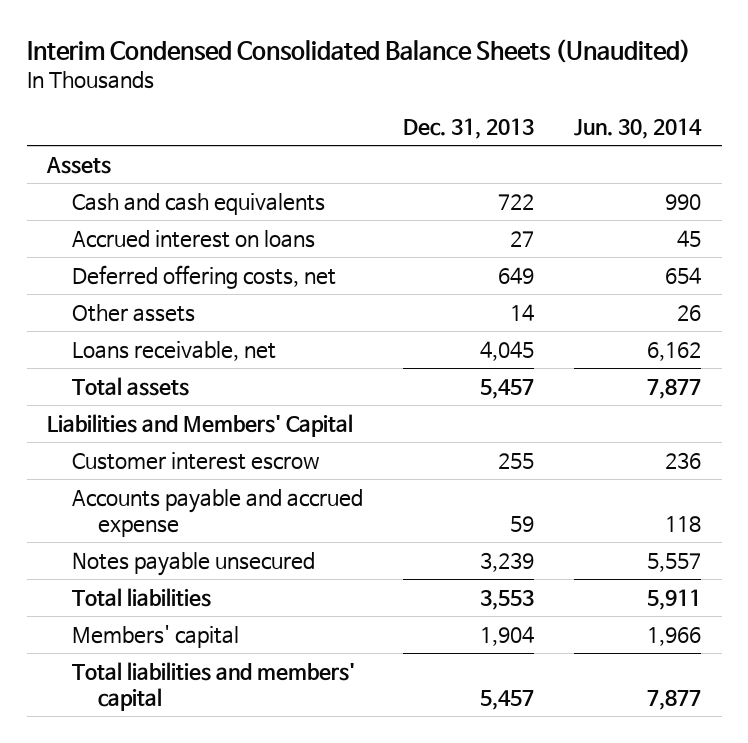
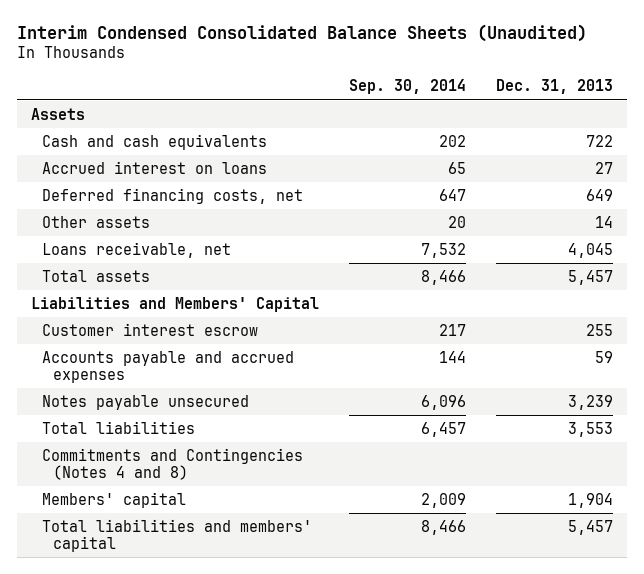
[574,118,703,140] Jun. 30, 2014 -> none
none -> [348,79,466,95] Sep. 30, 2014
[72,264,337,289] Deferred offering costs, net -> [42,187,304,204] Deferred financing costs, net
[72,488,364,538] Accounts payable and accrued expense -> [42,350,295,383] Accounts payable and accrued expenses
none -> [42,447,304,480] Commitments and Contingencies (Notes 4 and 8)

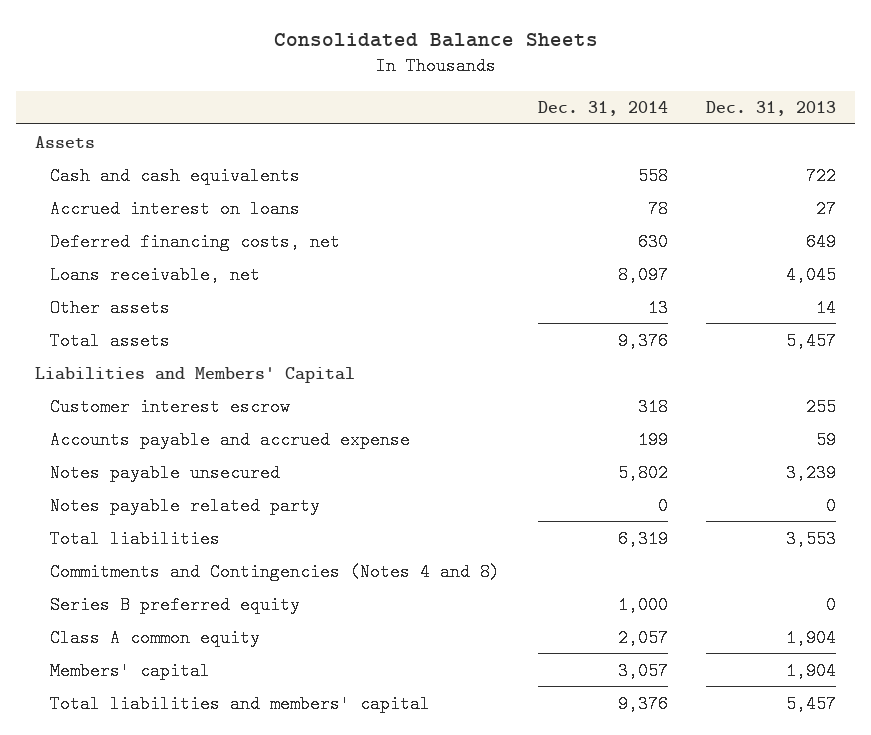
[16,23,587,42] Interim Condensed Consolidated Balance Sheets (Unaudited) -> [273,32,598,47] Consolidated Balance Sheets
[348,79,466,95] Sep. 30, 2014 -> none
none -> [538,101,669,117] Dec. 31, 2014
[42,215,151,228] Other assets -> [49,298,170,317] Other assets
[42,350,295,383] Accounts payable and accrued expenses -> [49,430,410,449] Accounts payable and accrued expense
none -> [49,496,320,515] Notes payable related party
none -> [49,595,300,614] Series B preferred equity
none -> [49,628,260,647] Class A common equity

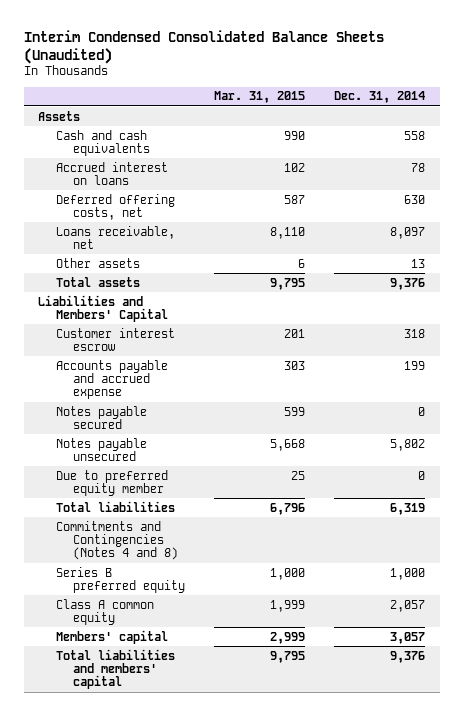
[273,32,598,47] Consolidated Balance Sheets -> [23,29,384,64] Interim Condensed Consolidated Balance Sheets (Unaudited)
[706,101,837,117] Dec. 31, 2013 -> none
none -> [214,91,306,104] Mar. 31, 2015
[49,232,340,251] Deferred financing costs, net -> [55,193,175,220] Deferred offering costs, net
none -> [55,405,147,429] Notes payable secured
[49,496,320,515] Notes payable related party -> none
none -> [55,469,168,496] Due to preferred equity member

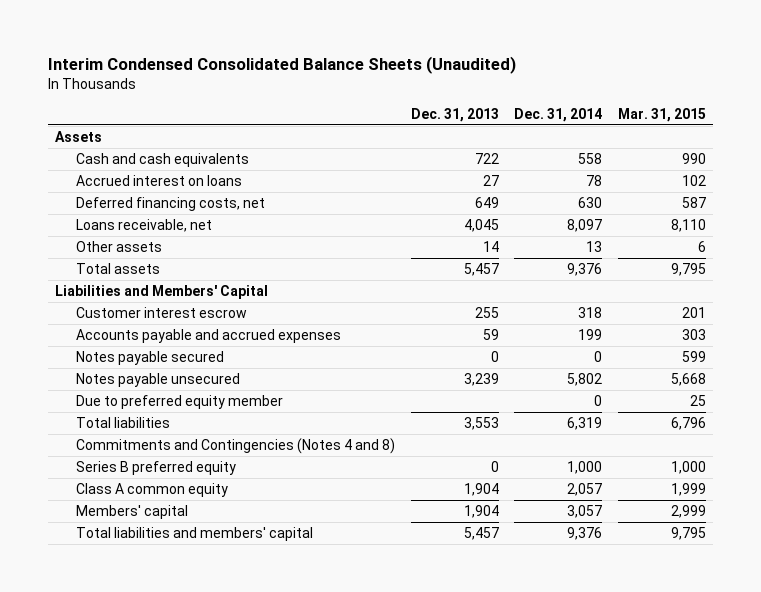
none -> [410,107,499,122] Dec. 31, 2013
[55,193,175,220] Deferred offering costs, net -> [76,196,266,211] Deferred financing costs, net
[55,359,168,400] Accounts payable and accrued expense -> [76,328,342,343] Accounts payable and accrued expenses

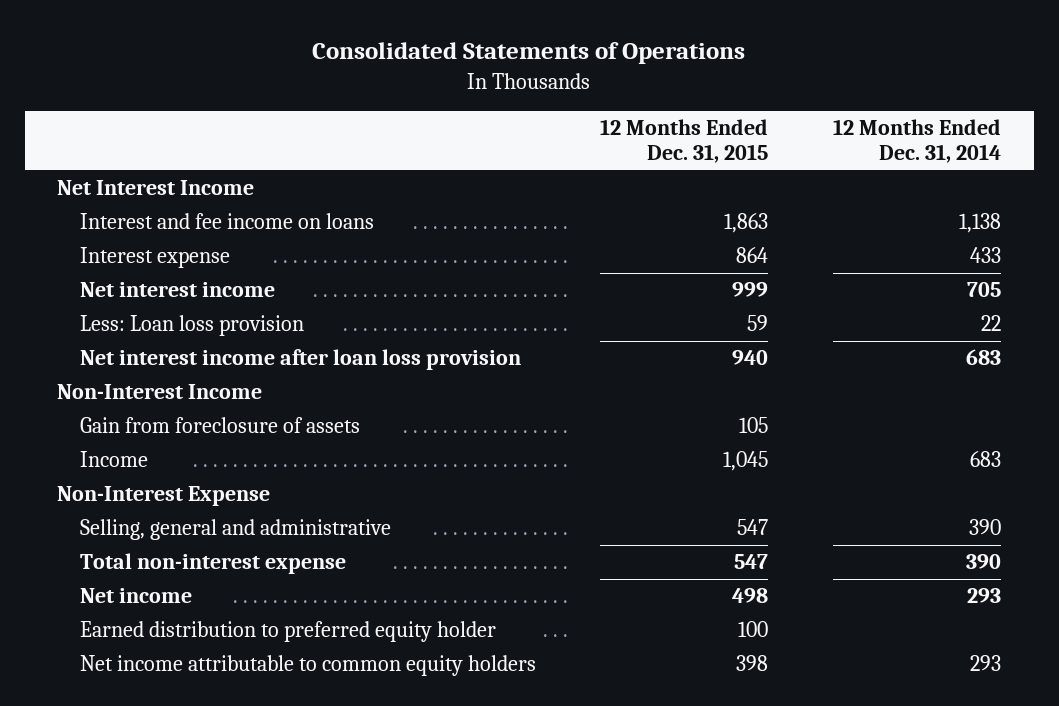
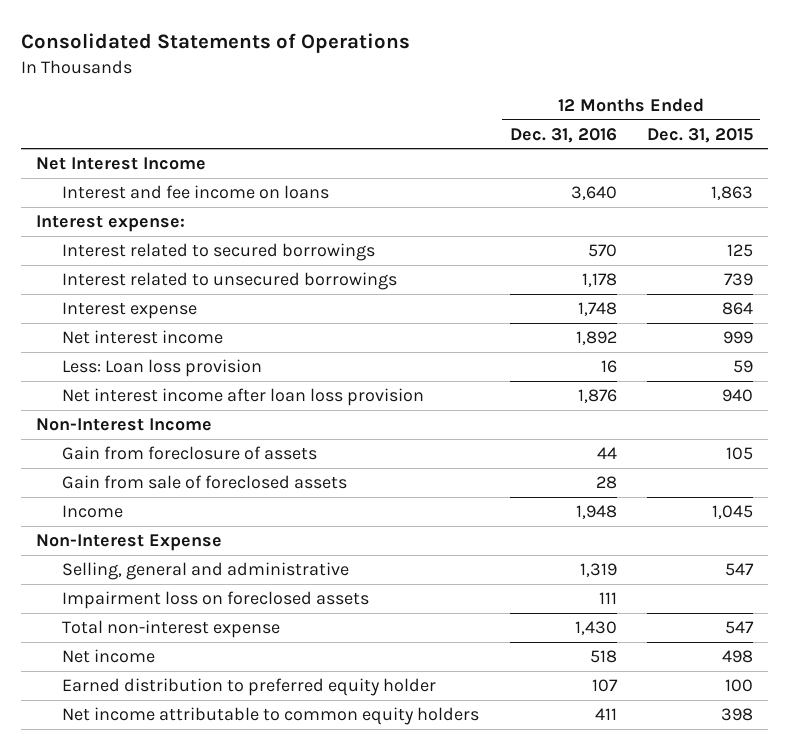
[833,118,1002,164] 12 Months Ended Dec. 31, 2014 -> none
none -> [509,127,617,143] Dec. 31, 2016
none -> [35,215,185,233] Interest expense:
none -> [62,243,376,262] Interest related to secured borrowings
none -> [62,272,398,291] Interest related to unsecured borrowings
none -> [62,475,348,490] Gain from sale of foreclosed assets
none -> [62,591,370,610] Impairment loss on foreclosed assets

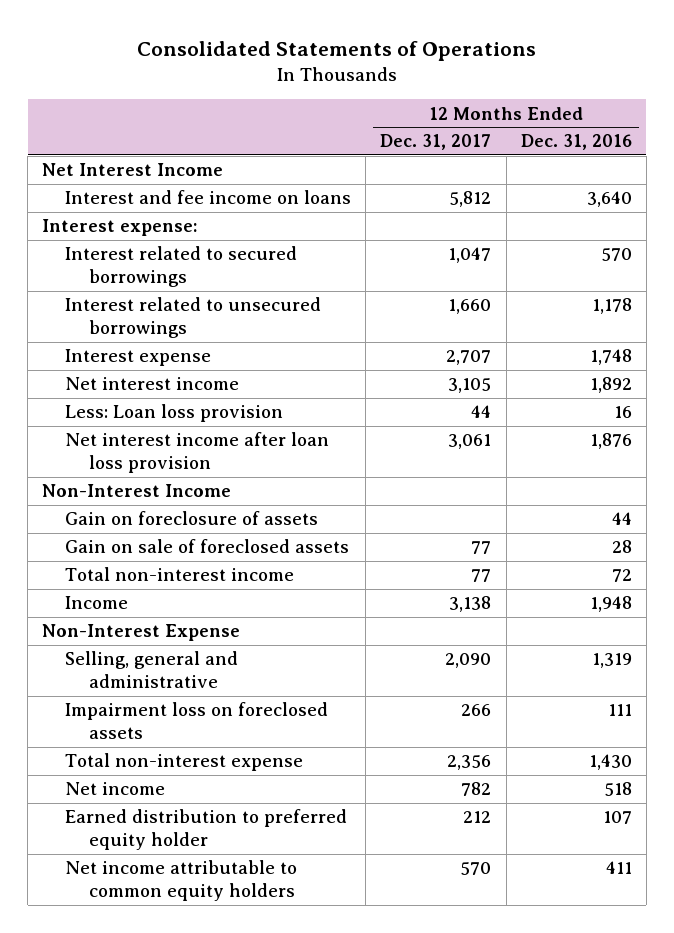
[646,127,753,143] Dec. 31, 2015 -> none
none -> [380,134,492,151] Dec. 31, 2017
[62,475,348,490] Gain from sale of foreclosed assets -> none
none -> [65,511,319,526] Gain on foreclosure of assets
[62,446,318,461] Gain from foreclosure of assets -> [65,539,350,554] Gain on sale of foreclosed assets
[596,447,617,460] 44 -> [611,540,632,554] 28
none -> [65,567,295,582] Total non-interest income

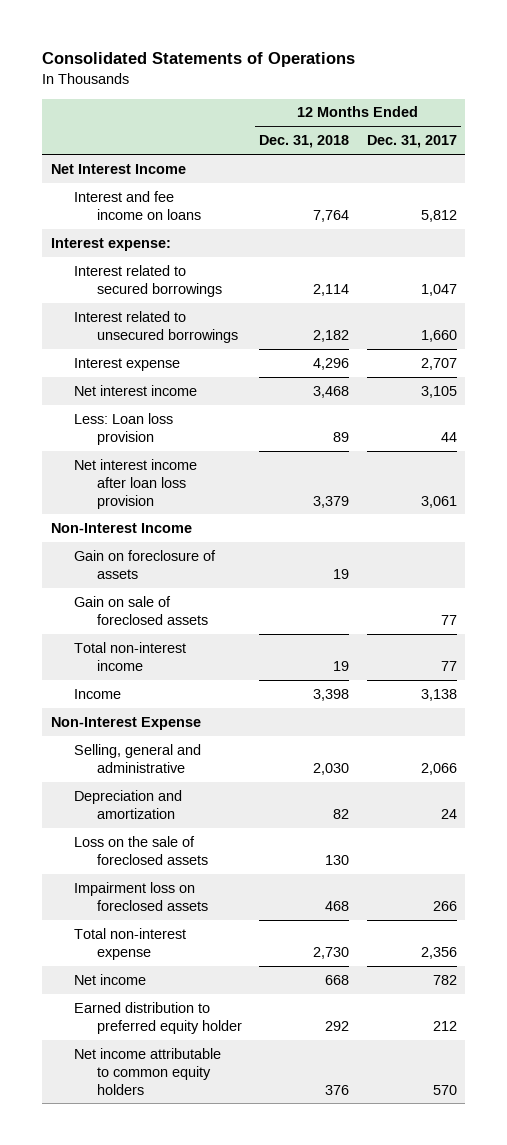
[520,134,632,151] Dec. 31, 2016 -> none
none -> [259,135,350,149] Dec. 31, 2018
[445,653,492,669] 2,090 -> [420,762,457,775] 2,066
none -> [73,789,182,819] Depreciation and amortization
none -> [73,835,208,865] Loss on the sale of foreclosed assets

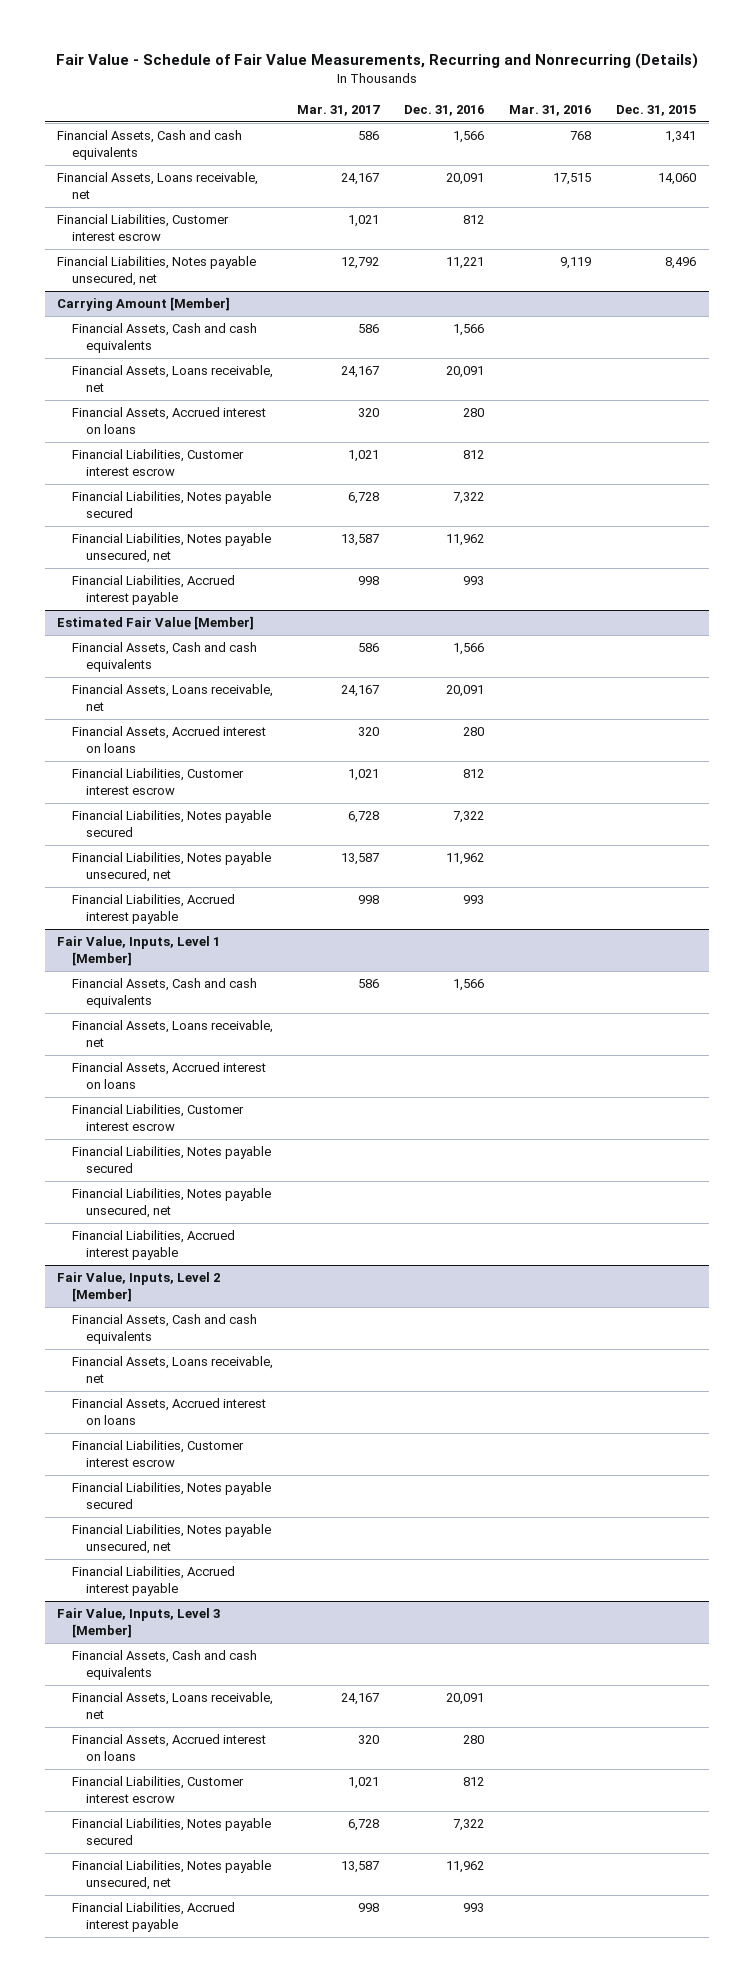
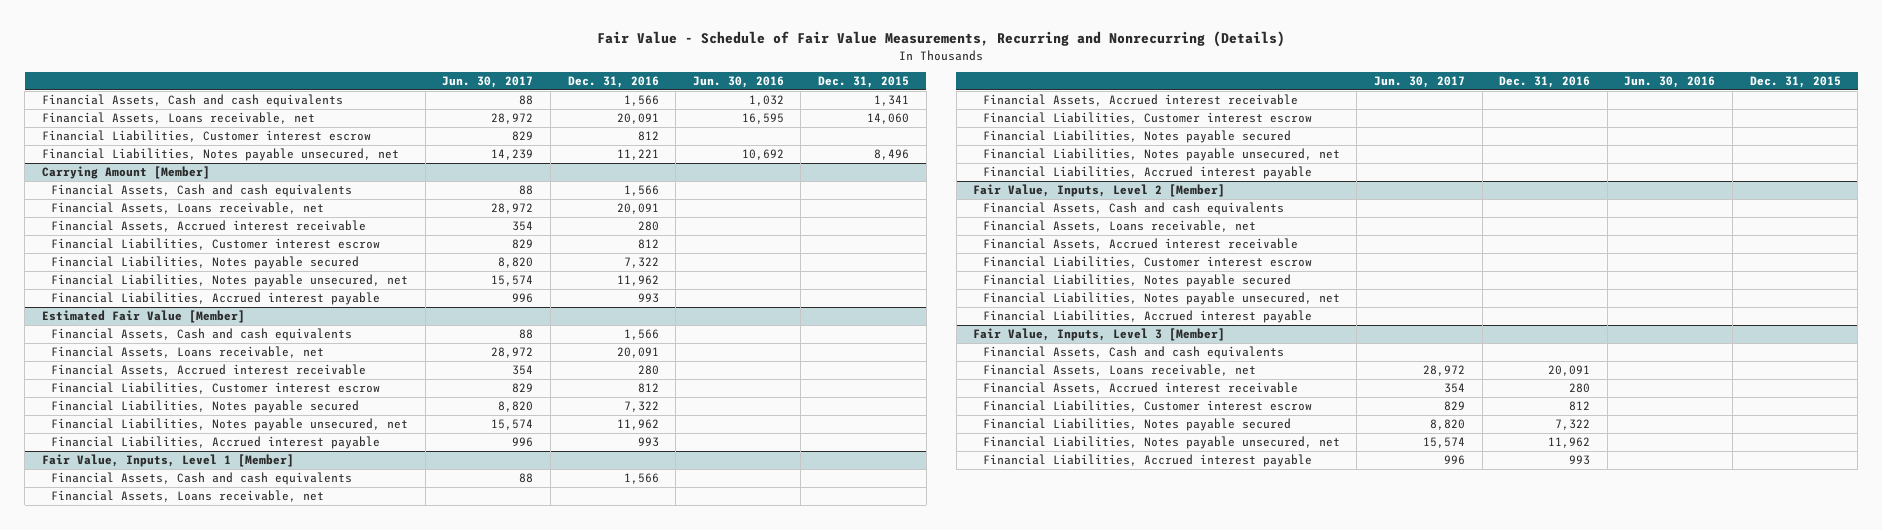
[297,104,381,116] Mar. 31, 2017 -> none
[509,104,592,116] Mar. 31, 2016 -> none
none -> [442,75,534,88] Jun. 30, 2017
none -> [692,75,784,88] Jun. 30, 2016
[71,407,266,435] Financial Assets, Accrued interest on loans -> [51,220,367,233] Financial Assets, Accrued interest receivable
[71,726,266,754] Financial Assets, Accrued interest on loans -> [51,364,367,377] Financial Assets, Accrued interest receivable
[71,1062,266,1090] Financial Assets, Accrued interest on loans -> [982,94,1298,107] Financial Assets, Accrued interest receivable
[71,1398,266,1426] Financial Assets, Accrued interest on loans -> [982,238,1298,251] Financial Assets, Accrued interest receivable
[71,1734,266,1762] Financial Assets, Accrued interest on loans -> [982,382,1298,395] Financial Assets, Accrued interest receivable

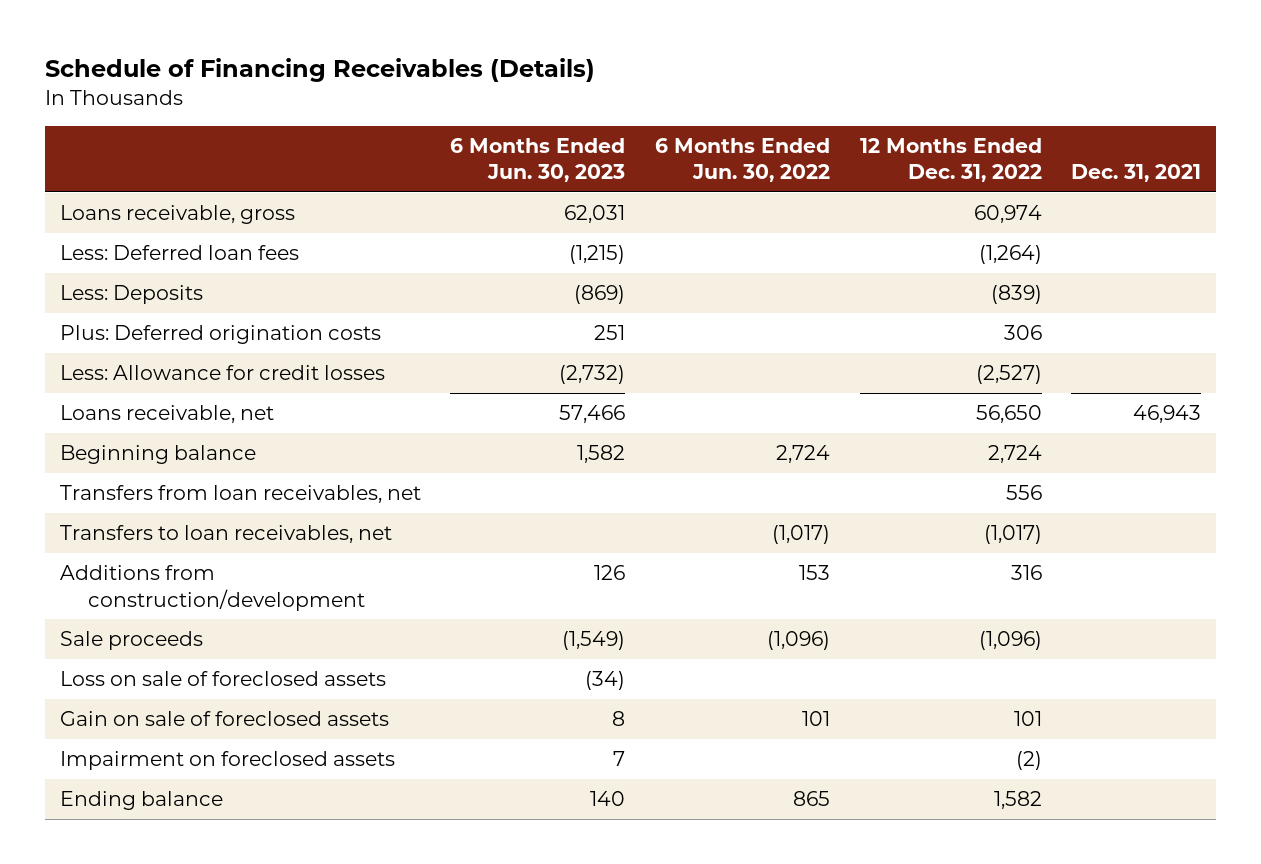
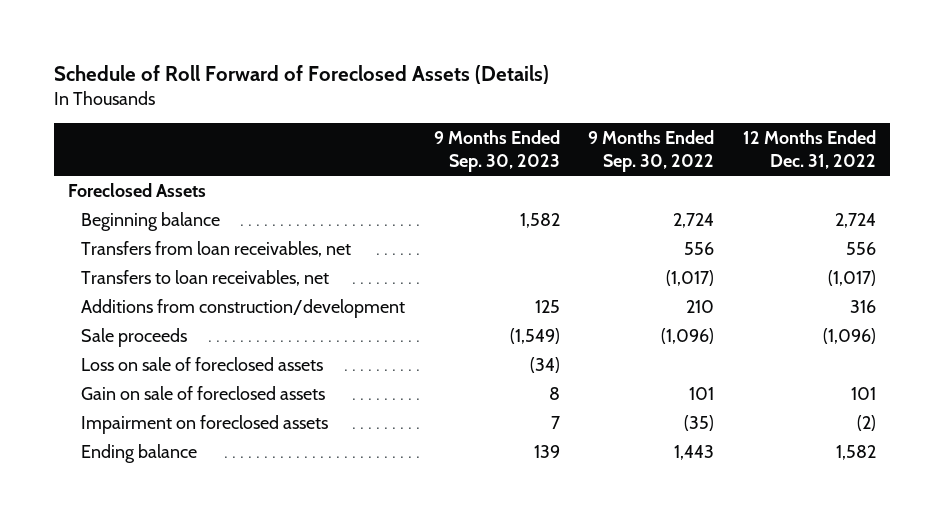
[44,57,595,82] Schedule of Financing Receivables (Details) -> [53,65,549,85] Schedule of Roll Forward of Foreclosed Assets (Details)
[450,137,626,183] 6 Months Ended Jun. 30, 2023 -> none
[654,137,830,183] 6 Months Ended Jun. 30, 2022 -> none
[1071,164,1202,183] Dec. 31, 2021 -> none
none -> [433,129,560,173] 9 Months Ended Sep. 30, 2023
none -> [588,129,715,173] 9 Months Ended Sep. 30, 2022
[59,205,295,225] Loans receivable, gross -> none
[59,245,299,261] Less: Deferred loan fees -> none
[59,285,203,305] Less: Deposits -> none
[59,325,381,345] Plus: Deferred origination costs -> none
[59,365,385,381] Less: Allowance for credit losses -> none
[59,405,274,424] Loans receivable, net -> none
none -> [67,182,206,197] Foreclosed Assets

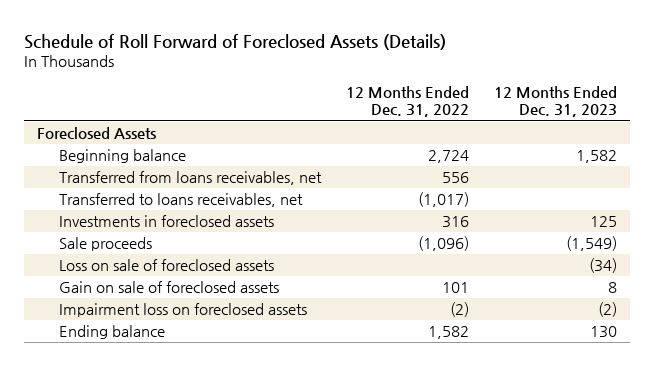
[433,129,560,173] 9 Months Ended Sep. 30, 2023 -> none
[588,129,715,173] 9 Months Ended Sep. 30, 2022 -> none
none -> [494,85,618,118] 12 Months Ended Dec. 31, 2023
[81,240,352,257] Transfers from loan receivables, net -> [59,171,323,186] Transferred from loans receivables, net
[81,269,330,286] Transfers to loan receivables, net -> [59,193,304,208] Transferred to loans receivables, net
[81,298,406,318] Additions from construction/development -> [59,215,275,228] Investments in foreclosed assets
[81,414,329,434] Impairment on foreclosed assets -> [59,303,308,318] Impairment loss on foreclosed assets

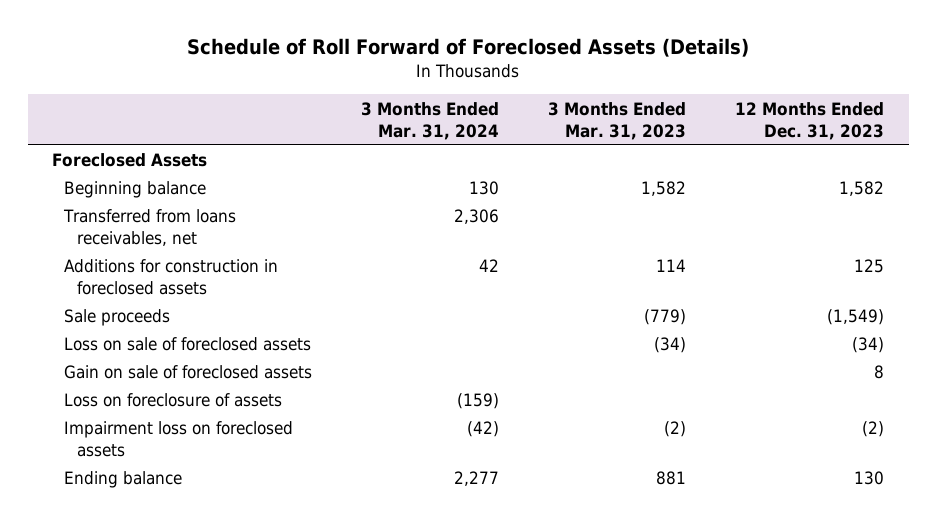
[346,85,470,118] 12 Months Ended Dec. 31, 2022 -> none
none -> [361,101,500,140] 3 Months Ended Mar. 31, 2024
none -> [548,101,687,140] 3 Months Ended Mar. 31, 2023
[59,193,304,208] Transferred to loans receivables, net -> none
[59,215,275,228] Investments in foreclosed assets -> [64,259,279,296] Additions for construction in foreclosed assets
none -> [64,393,283,408] Loss on foreclosure of assets

